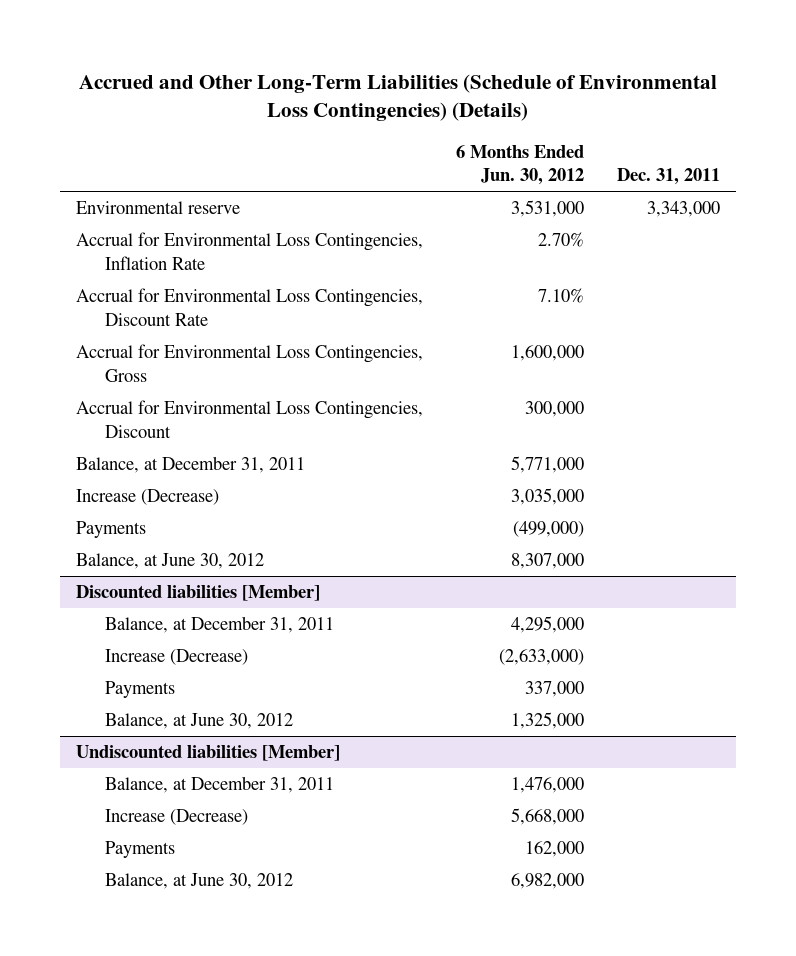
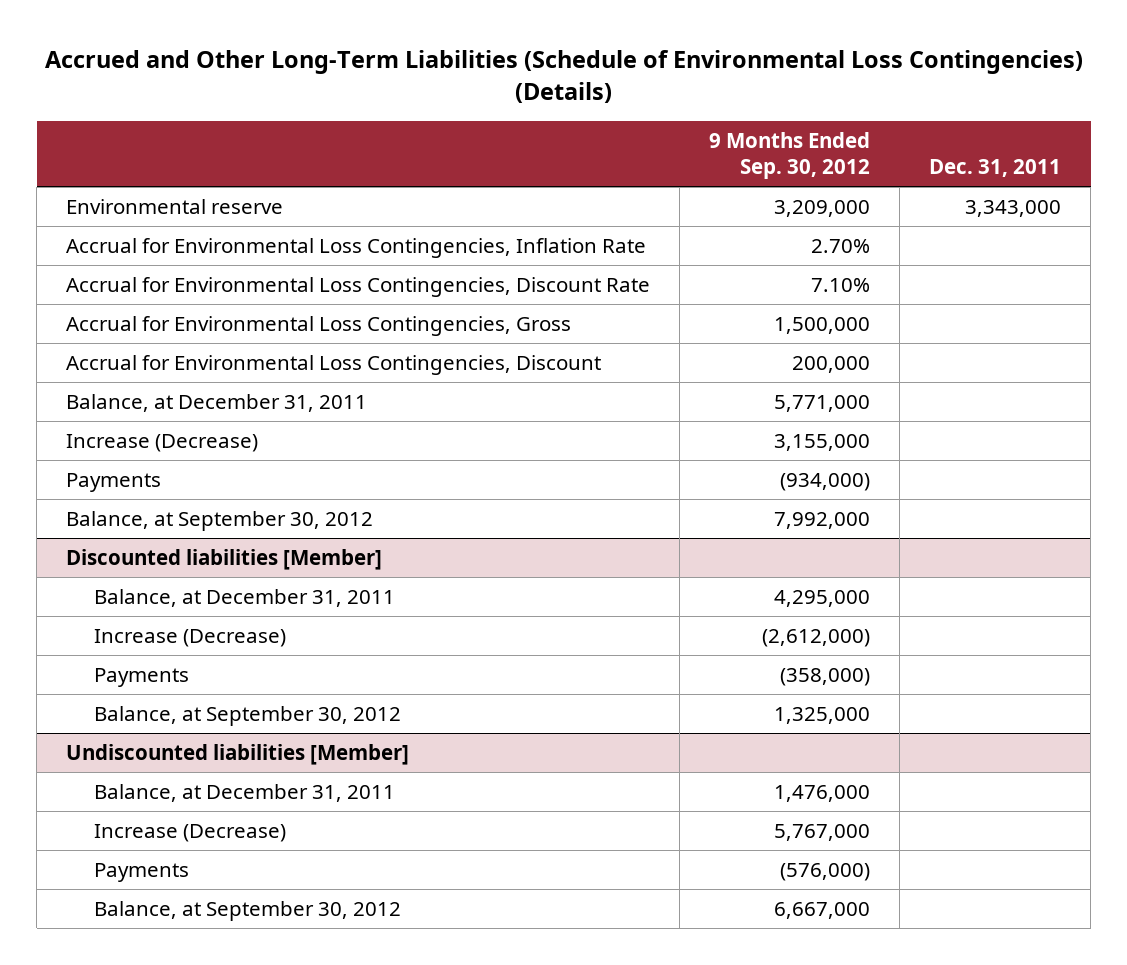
[456,144,585,186] 6 Months Ended Jun. 30, 2012 -> none
none -> [709,131,871,179] 9 Months Ended Sep. 30, 2012
[76,553,265,570] Balance, at June 30, 2012 -> [66,511,374,532] Balance, at September 30, 2012
[105,713,294,730] Balance, at June 30, 2012 -> [93,706,401,727] Balance, at September 30, 2012
[105,873,294,890] Balance, at June 30, 2012 -> [93,901,401,922] Balance, at September 30, 2012

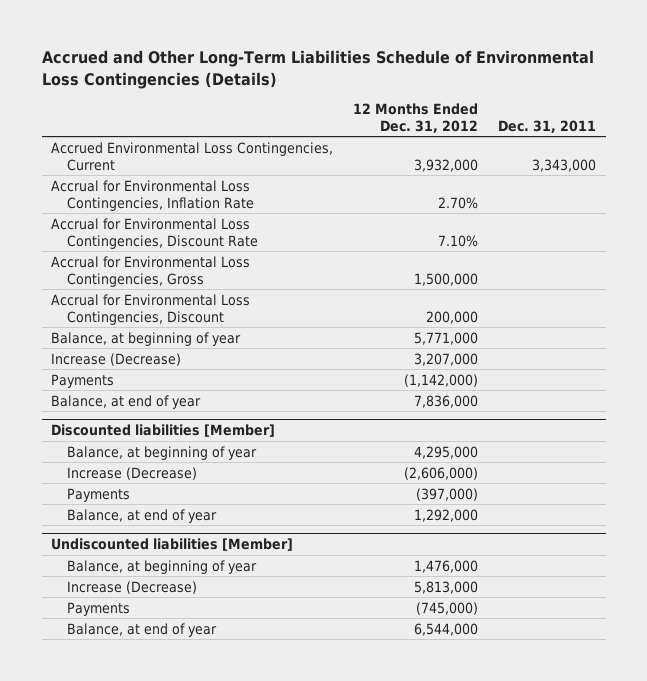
[44,50,1083,104] Accrued and Other Long-Term Liabilities (Schedule of Environmental Loss Contingencies) (Details) -> [41,50,594,89] Accrued and Other Long-Term Liabilities Schedule of Environmental Loss Contingencies (Details)
[709,131,871,179] 9 Months Ended Sep. 30, 2012 -> none
none -> [353,103,479,134] 12 Months Ended Dec. 31, 2012
[66,199,284,215] Environmental reserve -> [51,141,334,171] Accrued Environmental Loss Contingencies, Current
[66,394,368,413] Balance, at December 31, 2011 -> [51,331,242,346] Balance, at beginning of year
[66,511,374,532] Balance, at September 30, 2012 -> [51,394,202,409] Balance, at end of year
[93,589,395,608] Balance, at December 31, 2011 -> [66,445,257,460] Balance, at beginning of year
[93,706,401,727] Balance, at September 30, 2012 -> [66,508,217,523] Balance, at end of year
[93,784,395,803] Balance, at December 31, 2011 -> [66,559,257,574] Balance, at beginning of year
[93,901,401,922] Balance, at September 30, 2012 -> [66,622,217,637] Balance, at end of year

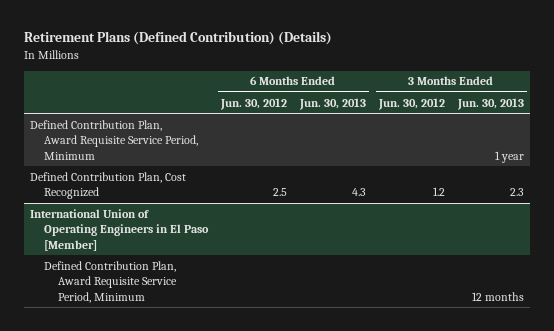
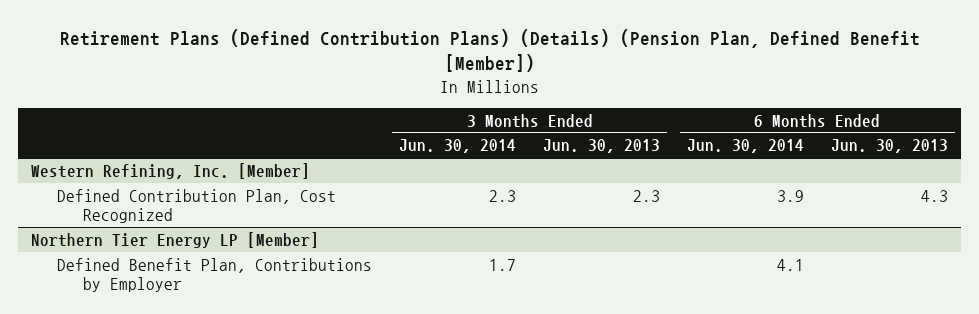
[23,31,332,46] Retirement Plans (Defined Contribution) (Details) -> [59,28,920,73] Retirement Plans (Defined Contribution Plans) (Details) (Pension Plan, Defined Benefit [Member])
[220,97,288,110] Jun. 30, 2012 -> none
[377,97,445,110] Jun. 30, 2012 -> none
none -> [399,139,517,154] Jun. 30, 2014
none -> [686,139,804,154] Jun. 30, 2014
[30,119,199,160] Defined Contribution Plan, Award Requisite Service Period, Minimum -> none
none -> [31,162,311,179] Western Refining, Inc. [Member]
[30,208,210,251] International Union of Operating Engineers in El Paso [Member] -> none
[44,260,178,303] Defined Contribution Plan, Award Requisite Service Period, Minimum -> none
none -> [31,231,320,248] Northern Tier Energy LP [Member]
none -> [57,257,373,292] Defined Benefit Plan, Contributions by Employer

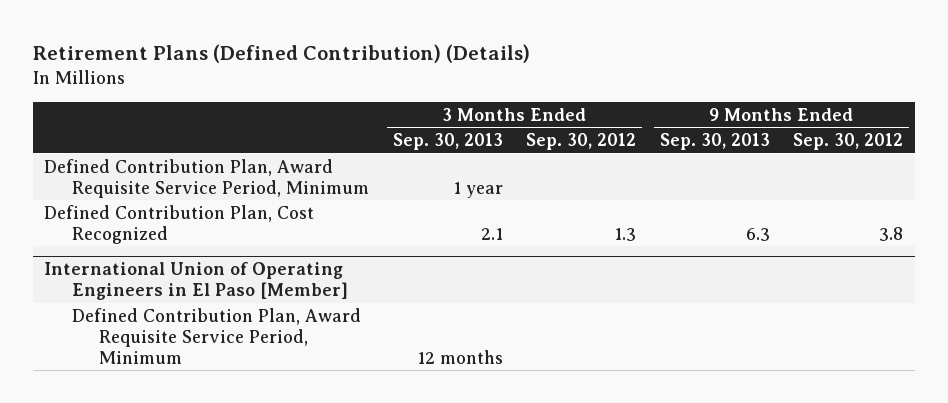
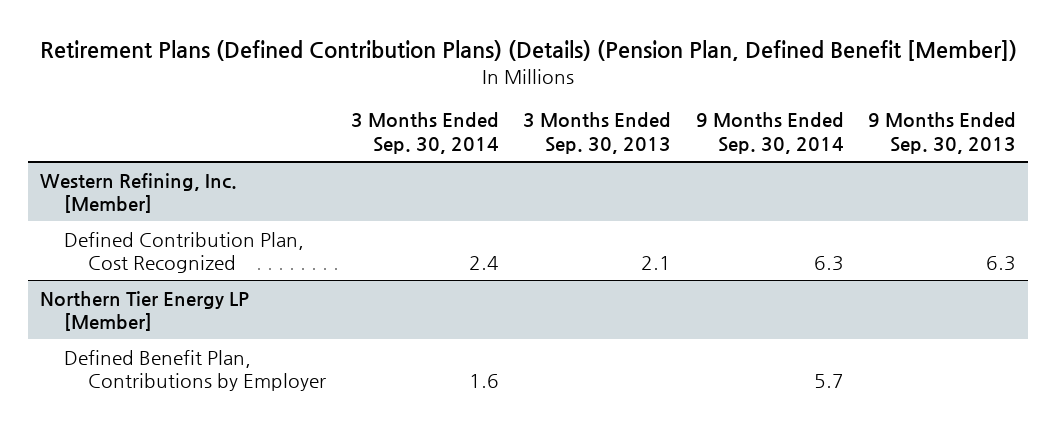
[32,44,530,64] Retirement Plans (Defined Contribution) (Details) -> [39,40,1017,62] Retirement Plans (Defined Contribution Plans) (Details) (Pension Plan, Defined Benefit [Member])
[526,133,637,151] Sep. 30, 2012 -> none
[793,133,904,151] Sep. 30, 2012 -> none
none -> [350,112,499,154] 3 Months Ended Sep. 30, 2014
none -> [695,112,844,154] 9 Months Ended Sep. 30, 2014
[44,158,369,198] Defined Contribution Plan, Award Requisite Service Period, Minimum -> none
none -> [39,172,237,213] Western Refining, Inc. [Member]
[44,262,348,301] International Union of Operating Engineers in El Paso [Member] -> none
[71,307,361,364] Defined Contribution Plan, Award Requisite Service Period, Minimum -> none
none -> [39,290,249,331] Northern Tier Energy LP [Member]
none -> [64,349,327,391] Defined Benefit Plan, Contributions by Employer

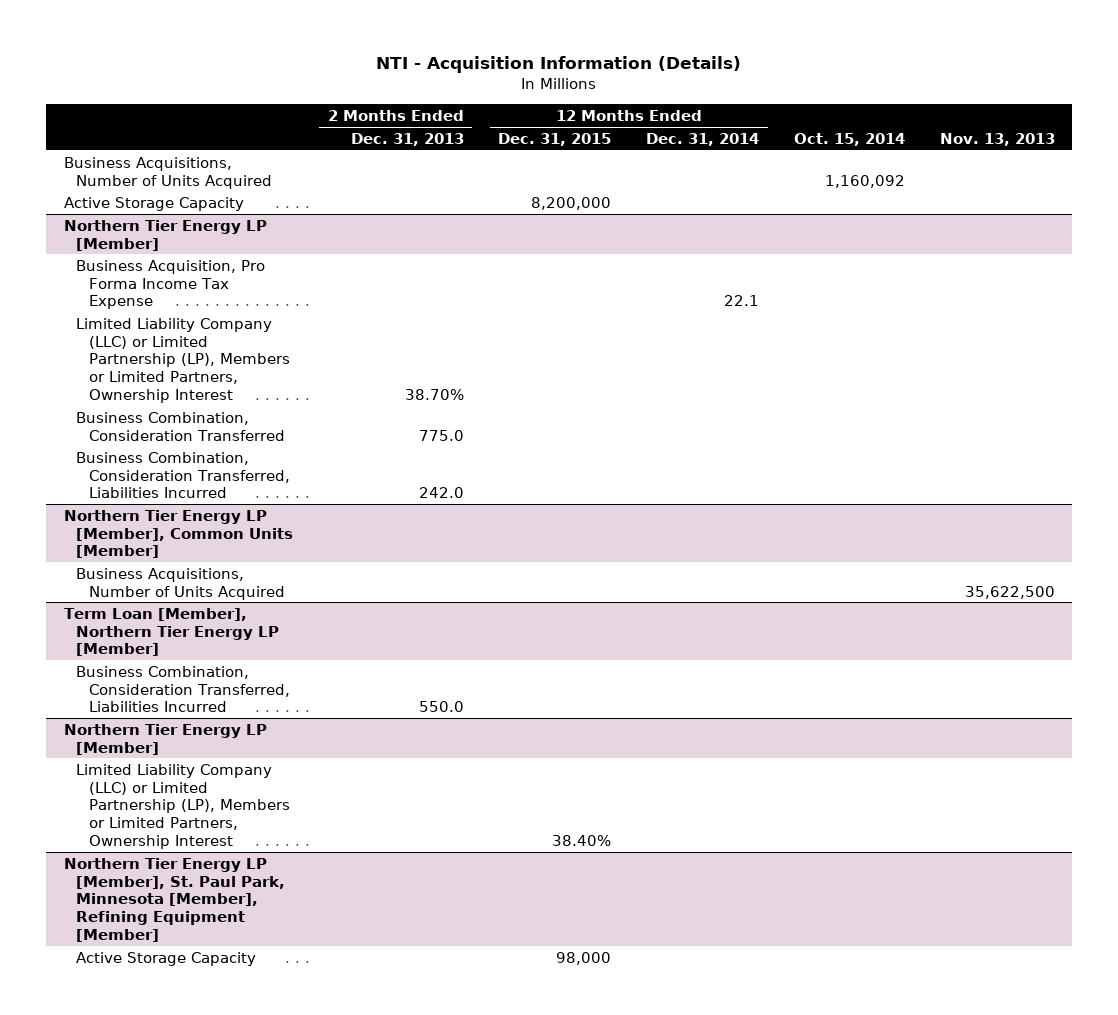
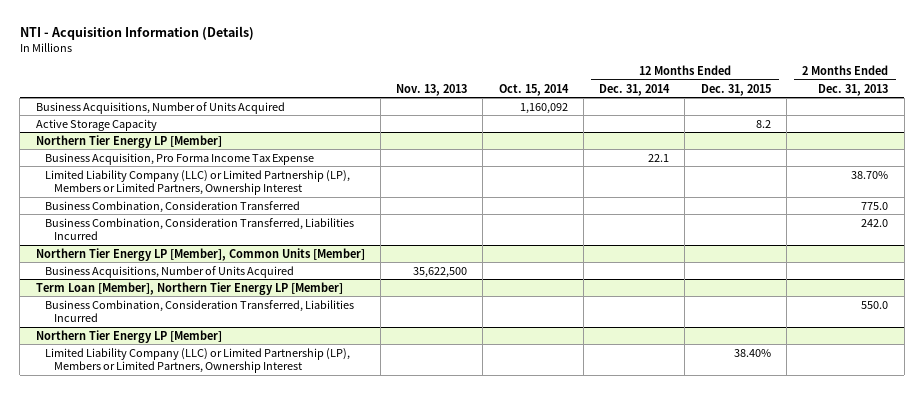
[531,196,612,210] 8,200,000 -> [755,119,771,128] 8.2
[63,857,286,942] Northern Tier Energy LP [Member], St. Paul Park, Minnesota [Member], Refining Equipment [Member] -> none
[76,951,257,966] Active Storage Capacity -> none

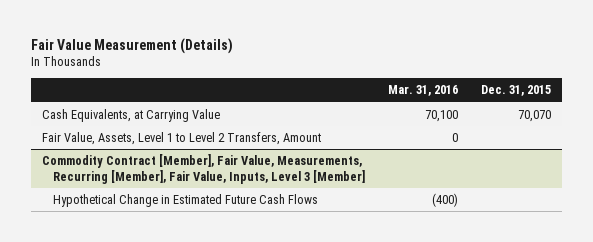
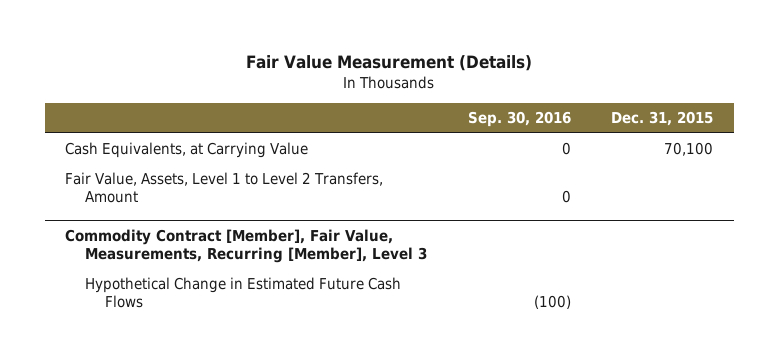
[387,85,458,97] Mar. 31, 2016 -> none
none -> [467,111,571,128] Sep. 30, 2016
[517,110,551,123] 70,070 -> [664,142,714,157] 70,100
[42,154,365,184] Commodity Contract [Member], Fair Value, Measurements, Recurring [Member], Fair Value, Inputs, Level 3 [Member] -> [65,229,428,264] Commodity Contract [Member], Fair Value, Measurements, Recurring [Member], Level 3

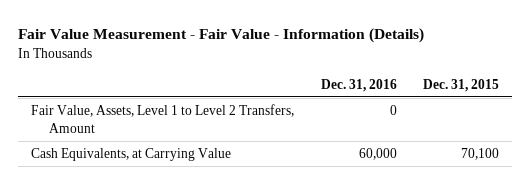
[246,55,533,72] Fair Value Measurement (Details) -> [18,28,425,44] Fair Value Measurement - Fair Value - Information (Details)
[467,111,571,128] Sep. 30, 2016 -> none
none -> [320,78,397,92] Dec. 31, 2016
[65,229,428,264] Commodity Contract [Member], Fair Value, Measurements, Recurring [Member], Level 3 -> none
[85,277,402,309] Hypothetical Change in Estimated Future Cash Flows -> none
[65,142,309,159] Cash Equivalents, at Carrying Value -> [31,148,232,162] Cash Equivalents, at Carrying Value

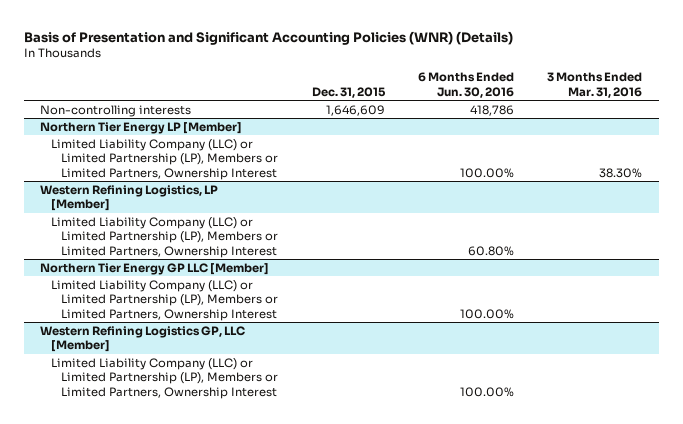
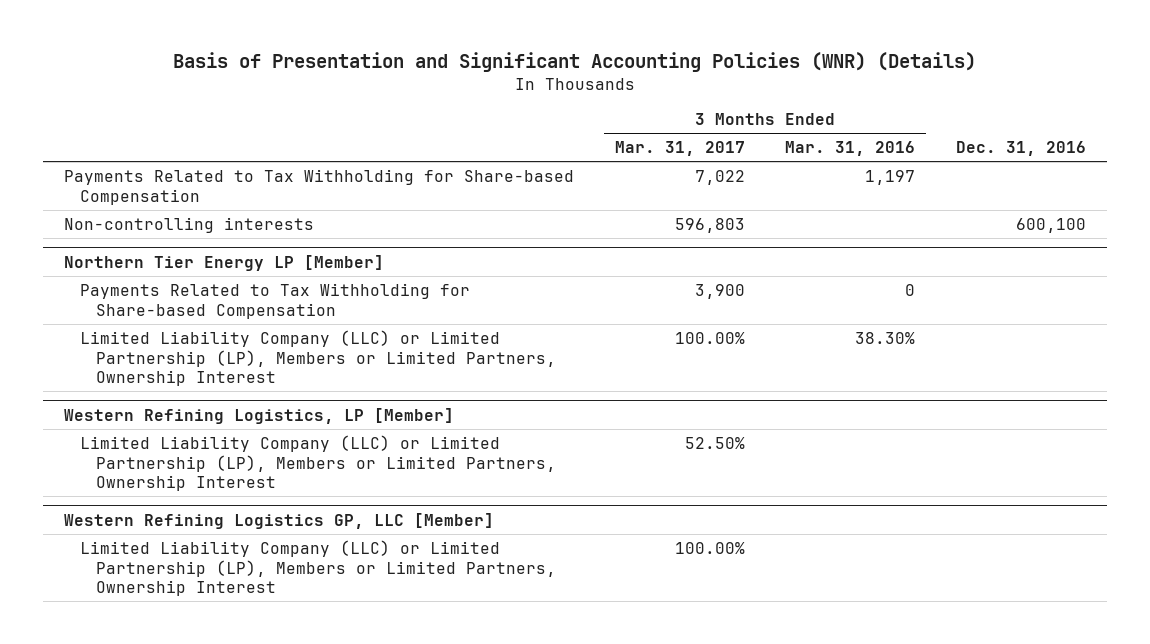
[311,86,386,98] Dec. 31, 2015 -> none
[417,72,514,98] 6 Months Ended Jun. 30, 2016 -> none
none -> [614,141,745,157] Mar. 31, 2017
none -> [956,141,1087,157] Dec. 31, 2016
none -> [63,168,574,205] Payments Related to Tax Withholding for Share-based Compensation
none -> [80,282,471,319] Payments Related to Tax Withholding for Share-based Compensation
[40,262,270,275] Northern Tier Energy GP LLC [Member] -> none
[50,279,279,321] Limited Liability Company (LLC) or Limited Partnership (LP), Members or Limited Partners, Ownership Interest -> none

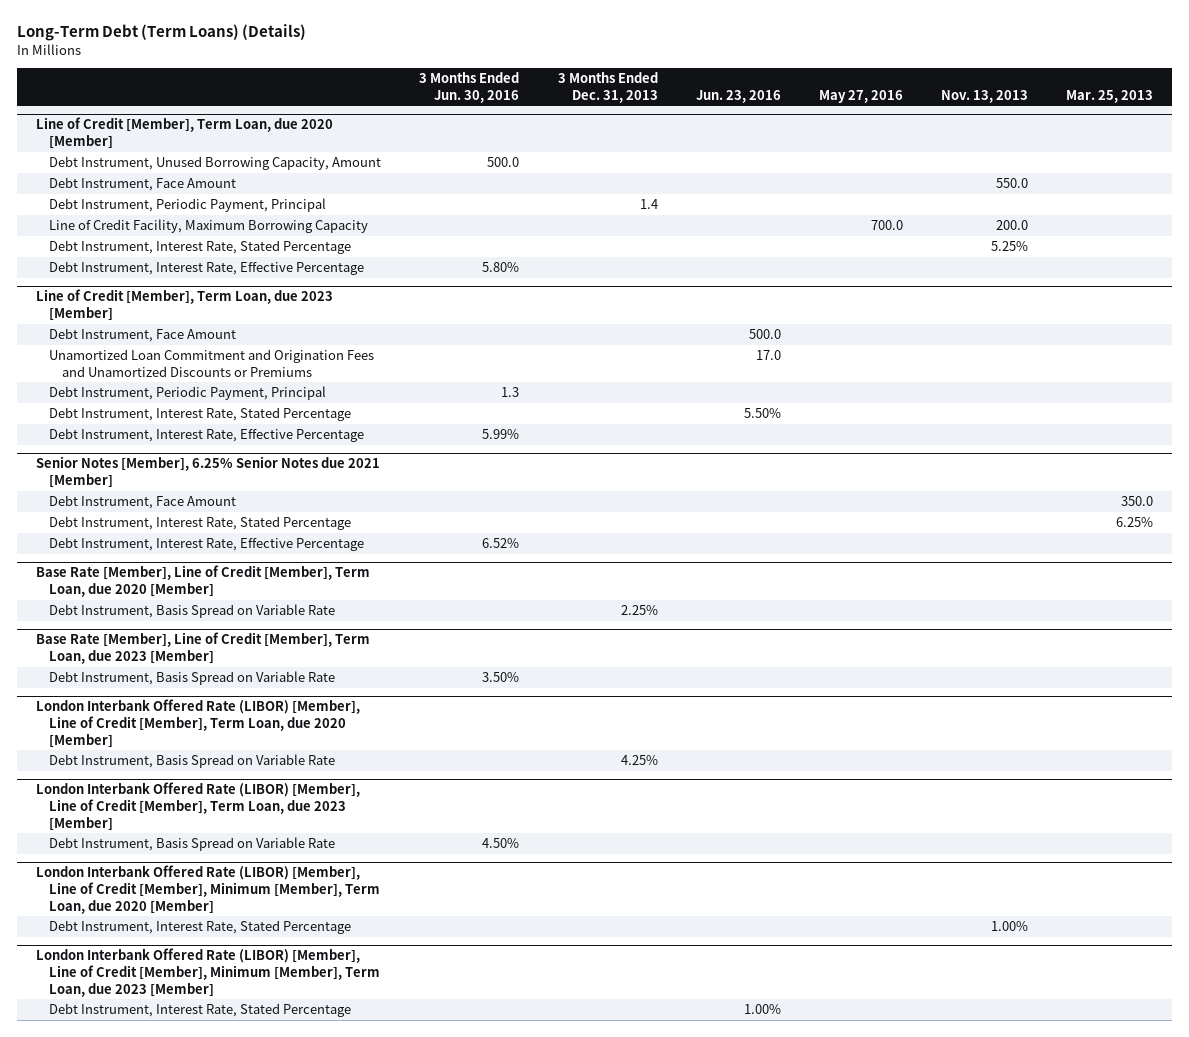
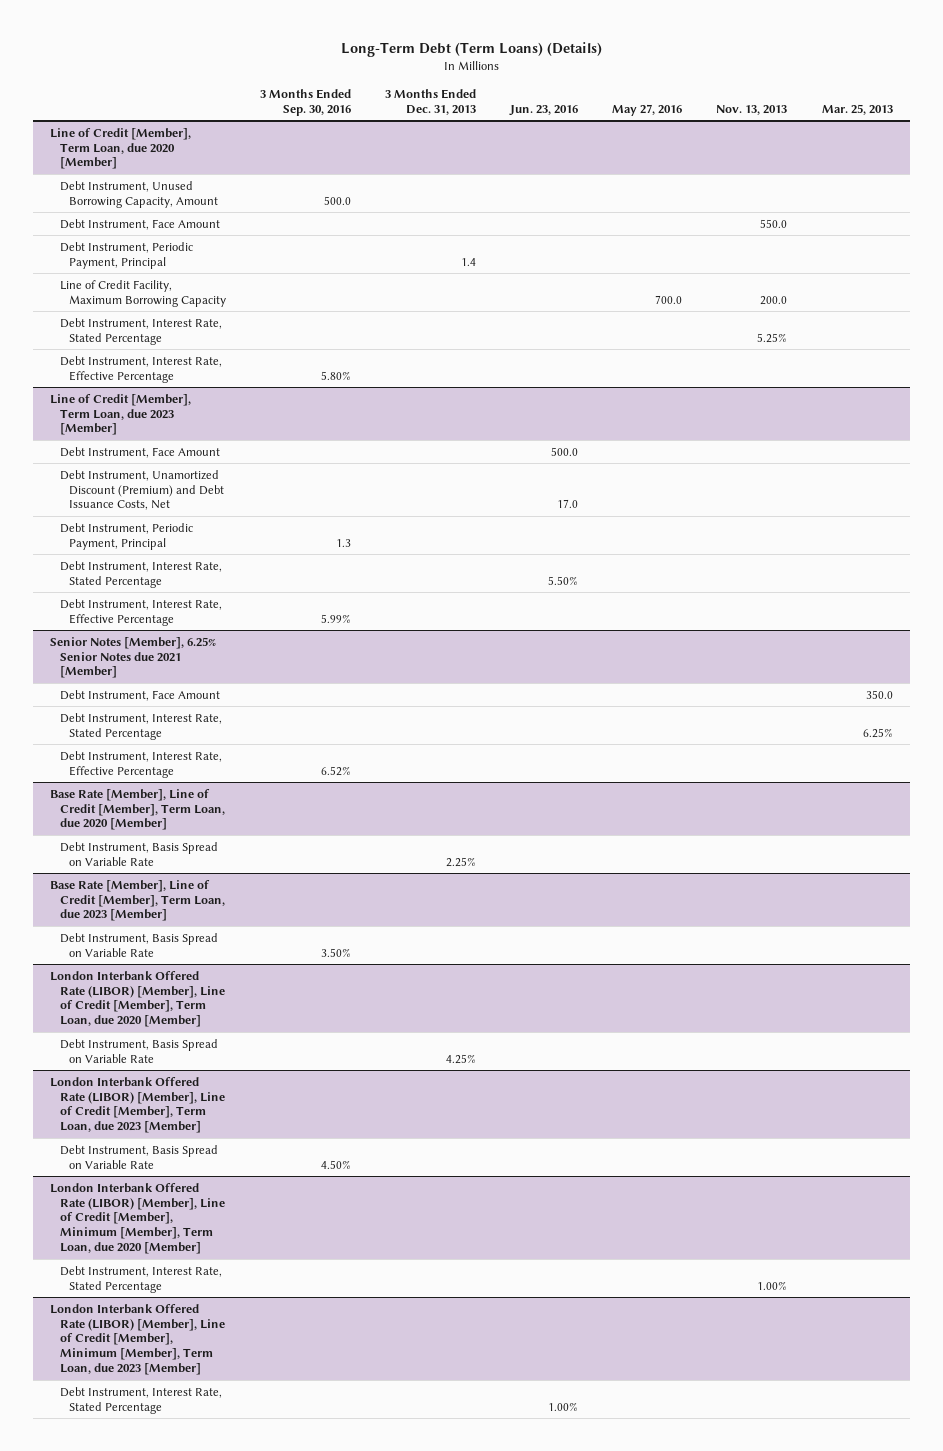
[419,72,520,103] 3 Months Ended Jun. 30, 2016 -> none
none -> [259,88,351,116] 3 Months Ended Sep. 30, 2016
[49,349,375,377] Unamortized Loan Commitment and Origination Fees and Unamortized Discounts or Premiums -> none
none -> [59,469,224,511] Debt Instrument, Unamortized Discount (Premium) and Debt Issuance Costs, Net

